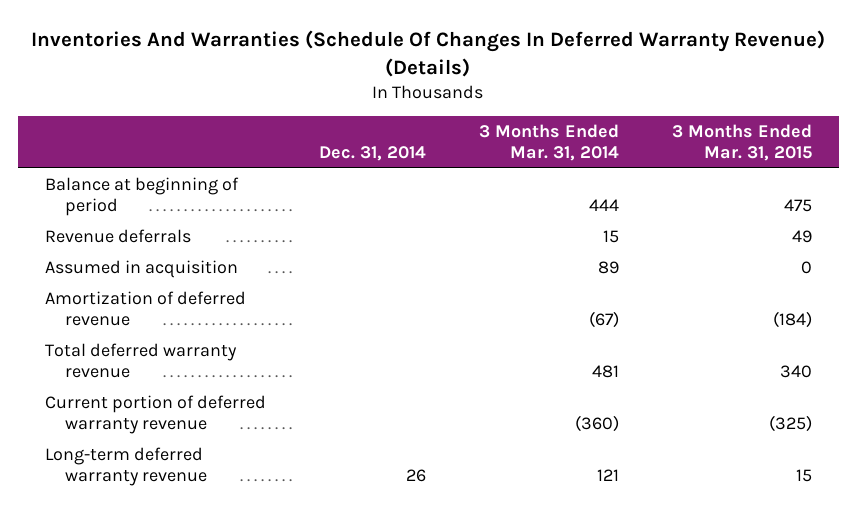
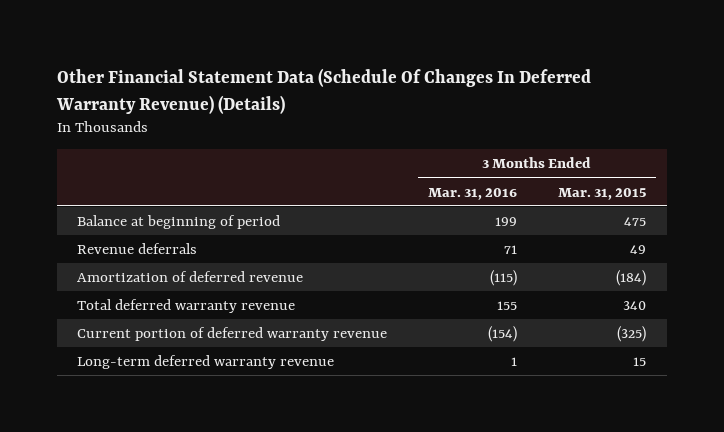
[31,30,826,78] Inventories And Warranties (Schedule Of Changes In Deferred Warranty Revenue) (Details) -> [55,68,591,114] Other Financial Statement Data (Schedule Of Changes In Deferred Warranty Revenue) (Details)
[318,146,426,162] Dec. 31, 2014 -> none
[479,124,620,162] 3 Months Ended Mar. 31, 2014 -> none
none -> [428,187,518,200] Mar. 31, 2016
[44,260,238,279] Assumed in acquisition -> none

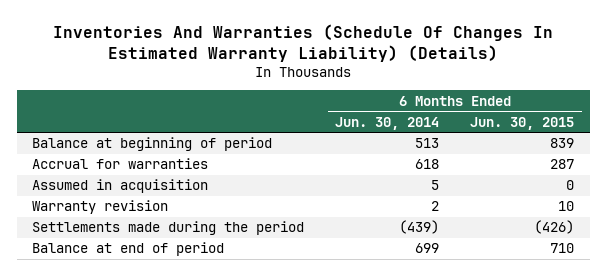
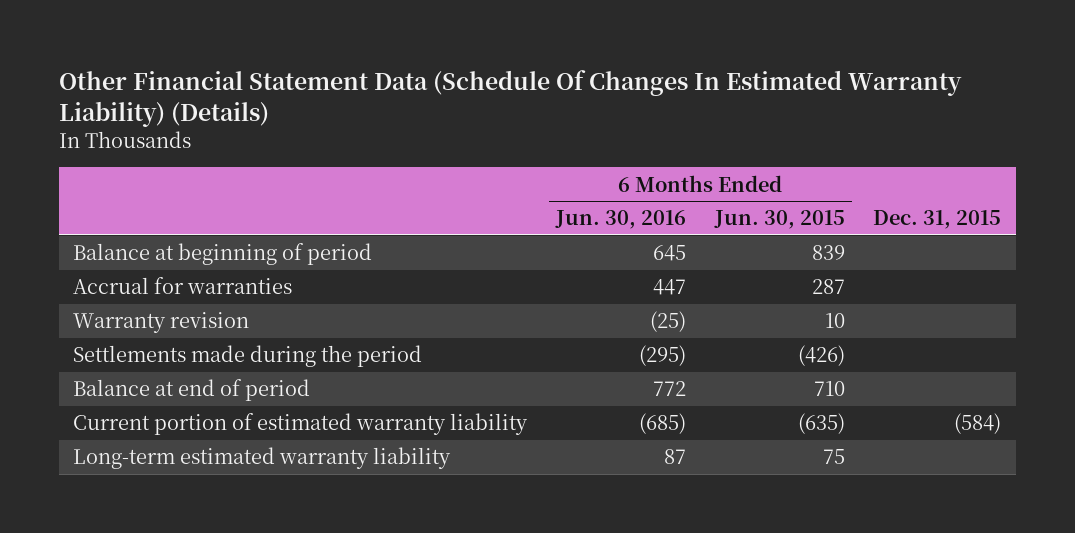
[53,23,554,62] Inventories And Warranties (Schedule Of Changes In Estimated Warranty Liability) (Details) -> [59,69,963,127] Other Financial Statement Data (Schedule Of Changes In Estimated Warranty Liability) (Details)
[335,116,440,130] Jun. 30, 2014 -> none
none -> [555,210,687,230] Jun. 30, 2016
none -> [873,210,1002,230] Dec. 31, 2015
[32,179,209,194] Assumed in acquisition -> none
none -> [73,413,529,436] Current portion of estimated warranty liability
none -> [73,447,452,470] Long-term estimated warranty liability

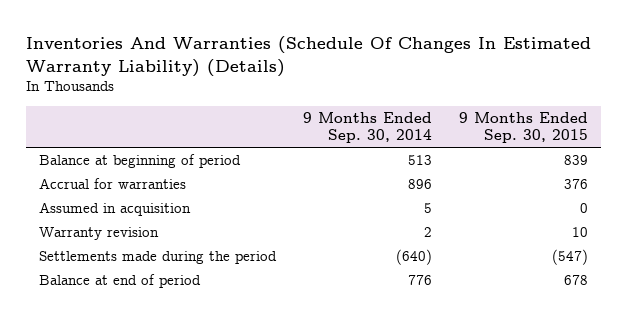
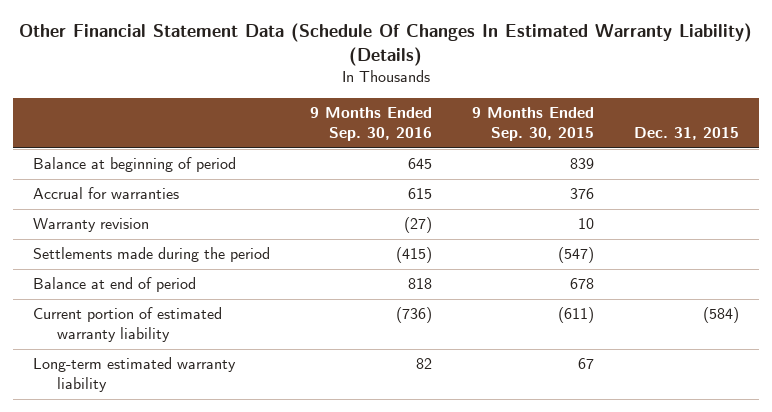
[26,35,592,77] Inventories And Warranties (Schedule Of Changes In Estimated Warranty Liability) (Details) -> [19,23,753,67] Other Financial Statement Data (Schedule Of Changes In Estimated Warranty Liability) (Details)
[303,112,433,144] 9 Months Ended Sep. 30, 2014 -> none
none -> [310,107,433,142] 9 Months Ended Sep. 30, 2016
none -> [633,127,739,141] Dec. 31, 2015
[39,202,192,217] Assumed in acquisition -> none
none -> [33,307,223,343] Current portion of estimated warranty liability
none -> [33,357,237,393] Long-term estimated warranty liability

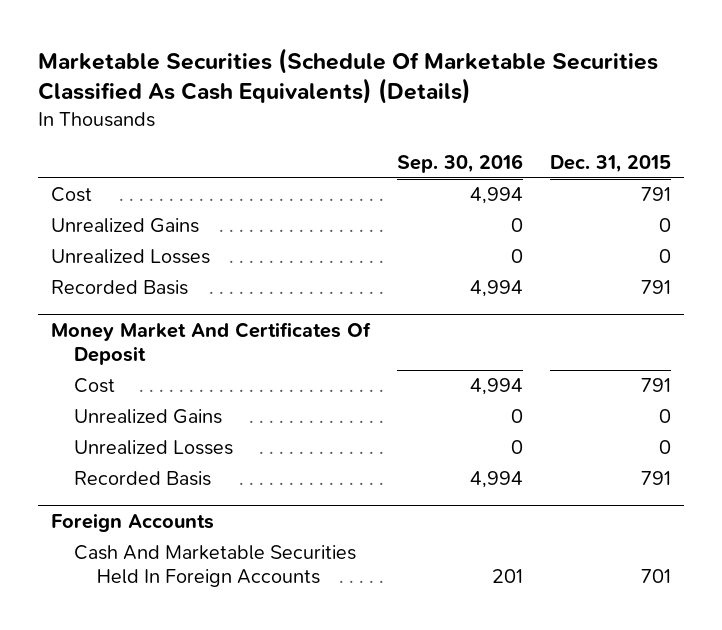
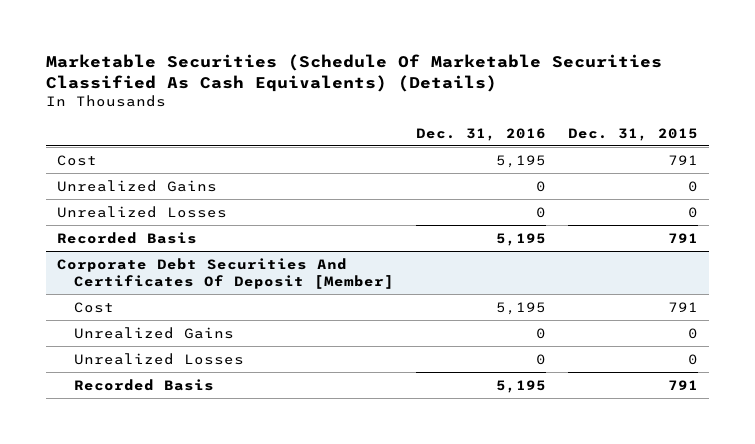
[396,153,523,173] Sep. 30, 2016 -> none
none -> [415,127,546,141] Dec. 31, 2016
[51,322,372,365] Money Market And Certificates Of Deposit -> none
none -> [57,257,394,290] Corporate Debt Securities And Certificates Of Deposit [Member]
[51,513,215,533] Foreign Accounts -> none
[73,545,356,587] Cash And Marketable Securities Held In Foreign Accounts -> none

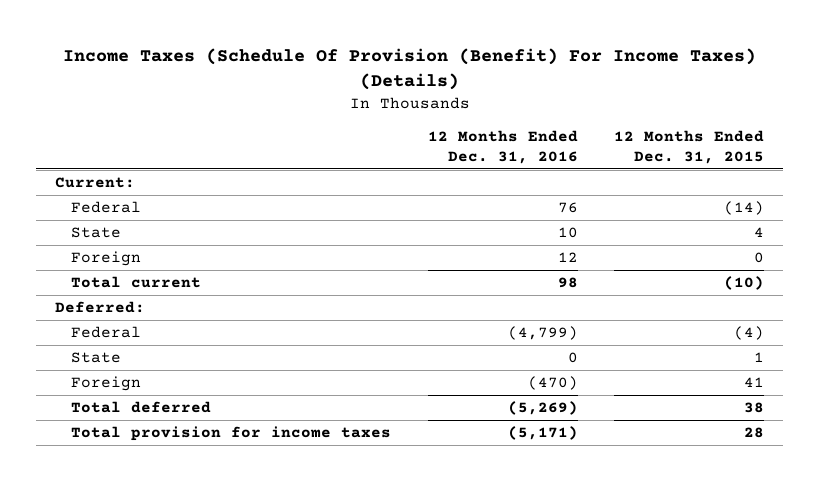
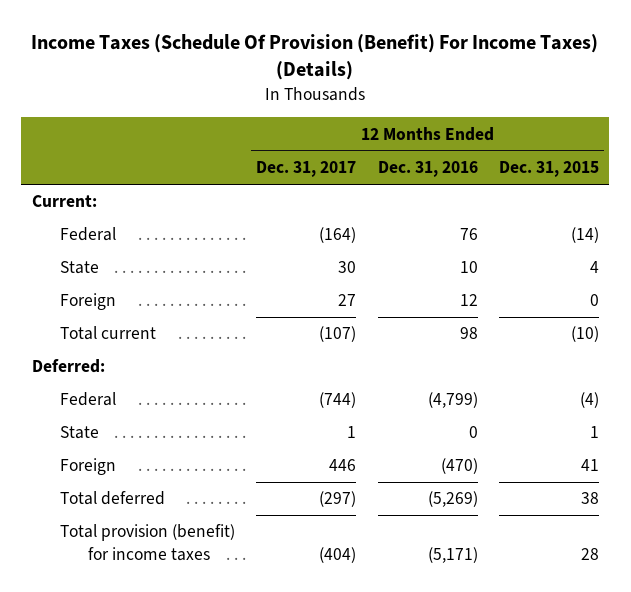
none -> [256,161,357,178] Dec. 31, 2017
[70,426,391,442] Total provision for income taxes -> [59,524,235,561] Total provision (benefit) for income taxes

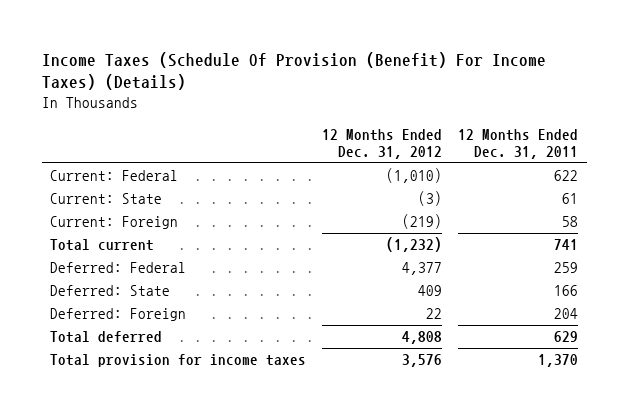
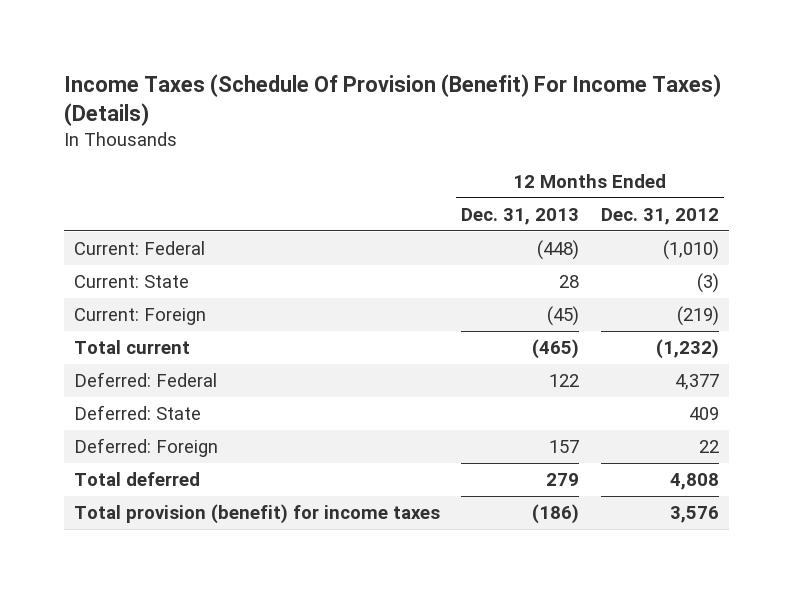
[458,128,579,160] 12 Months Ended Dec. 31, 2011 -> none
none -> [461,207,580,225] Dec. 31, 2013
[49,354,306,368] Total provision for income taxes -> [74,504,441,525] Total provision (benefit) for income taxes

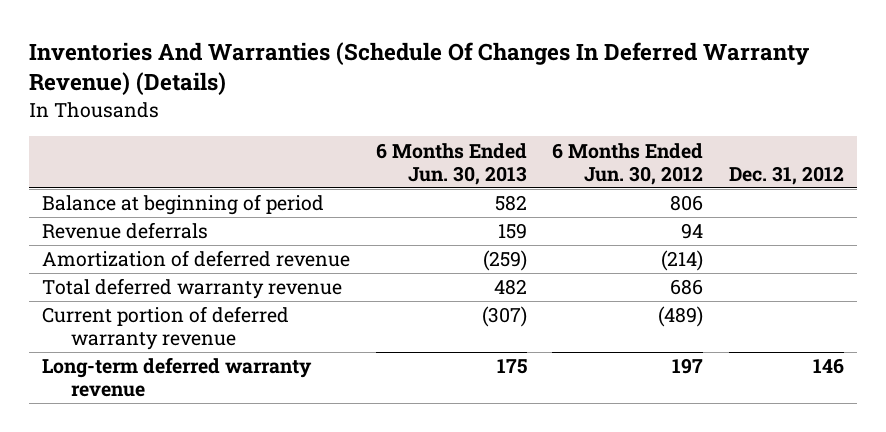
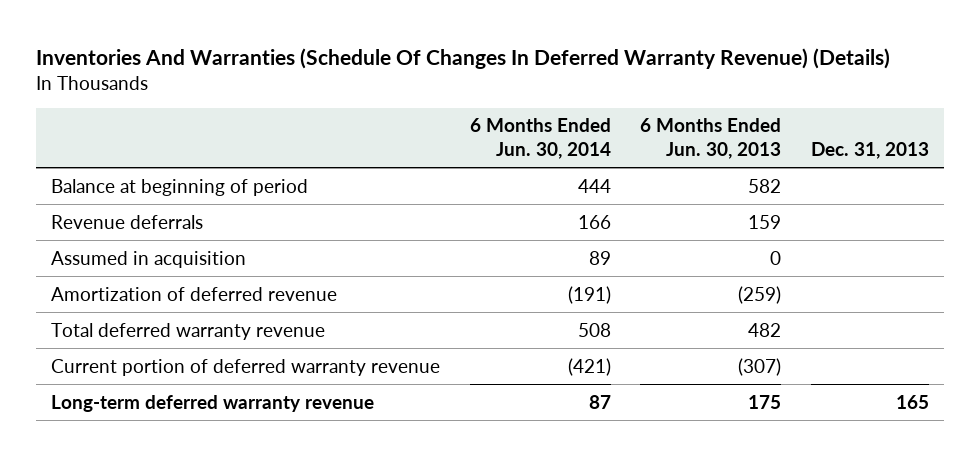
[552,142,704,185] 6 Months Ended Jun. 30, 2012 -> none
[728,165,844,185] Dec. 31, 2012 -> none
none -> [469,118,611,160] 6 Months Ended Jun. 30, 2014
none -> [811,142,930,160] Dec. 31, 2013
none -> [50,250,246,268] Assumed in acquisition

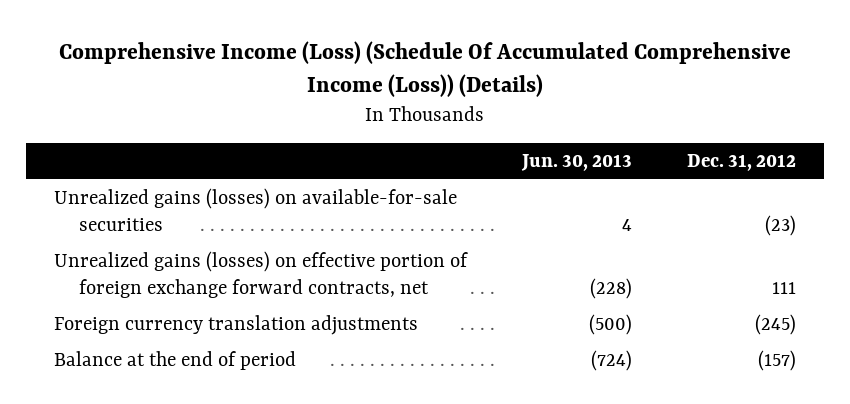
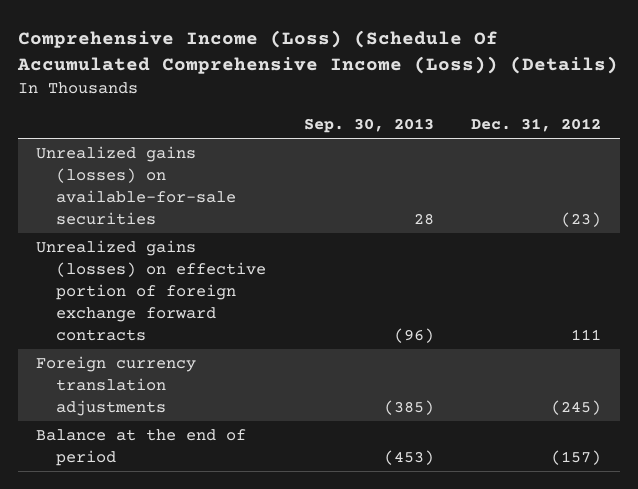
[521,153,633,171] Jun. 30, 2013 -> none
none -> [303,118,434,134] Sep. 30, 2013
[53,251,468,298] Unrealized gains (losses) on effective portion of foreign exchange forward contracts, net -> [36,240,267,341] Unrealized gains (losses) on effective portion of foreign exchange forward contracts

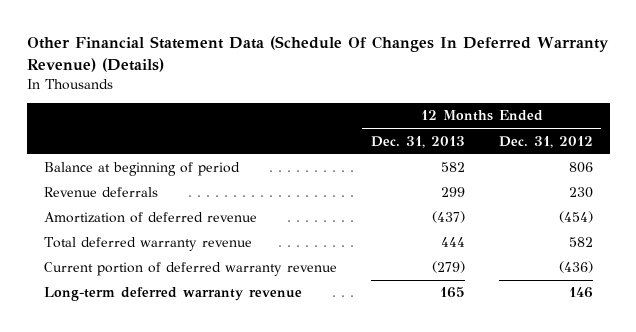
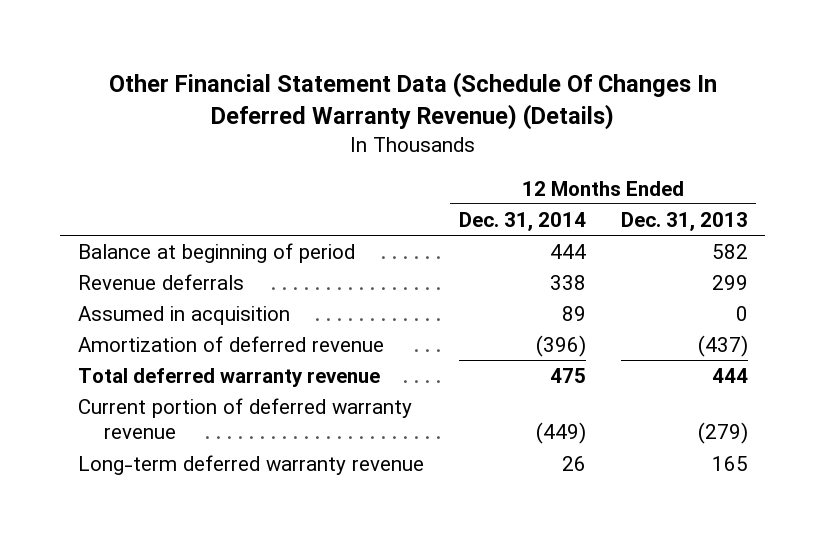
[498,135,593,148] Dec. 31, 2012 -> none
none -> [458,211,586,231] Dec. 31, 2014
none -> [77,305,290,325] Assumed in acquisition

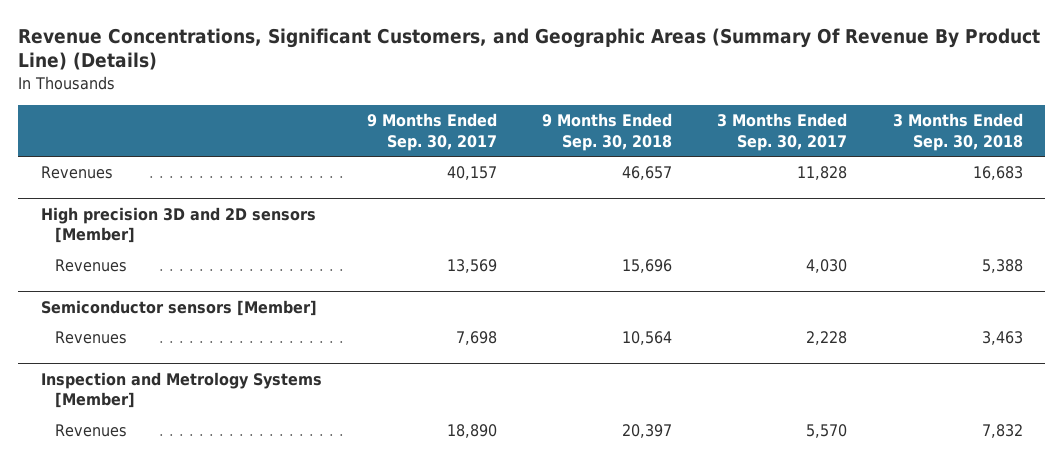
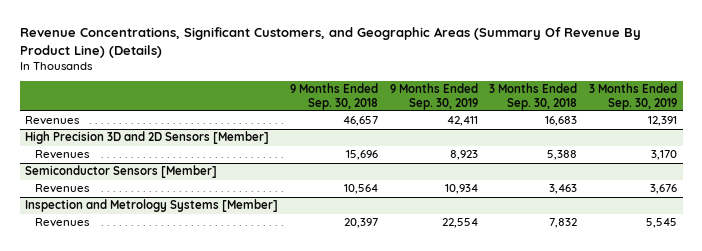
[366,113,497,151] 9 Months Ended Sep. 30, 2017 -> none
[717,113,848,151] 3 Months Ended Sep. 30, 2017 -> none
none -> [389,83,478,110] 9 Months Ended Sep. 30, 2019
none -> [589,83,678,110] 3 Months Ended Sep. 30, 2019
[40,206,316,243] High precision 3D and 2D sensors [Member] -> [25,131,270,145] High Precision 3D and 2D Sensors [Member]
[40,299,317,316] Semiconductor sensors [Member] -> [25,165,218,179] Semiconductor Sensors [Member]

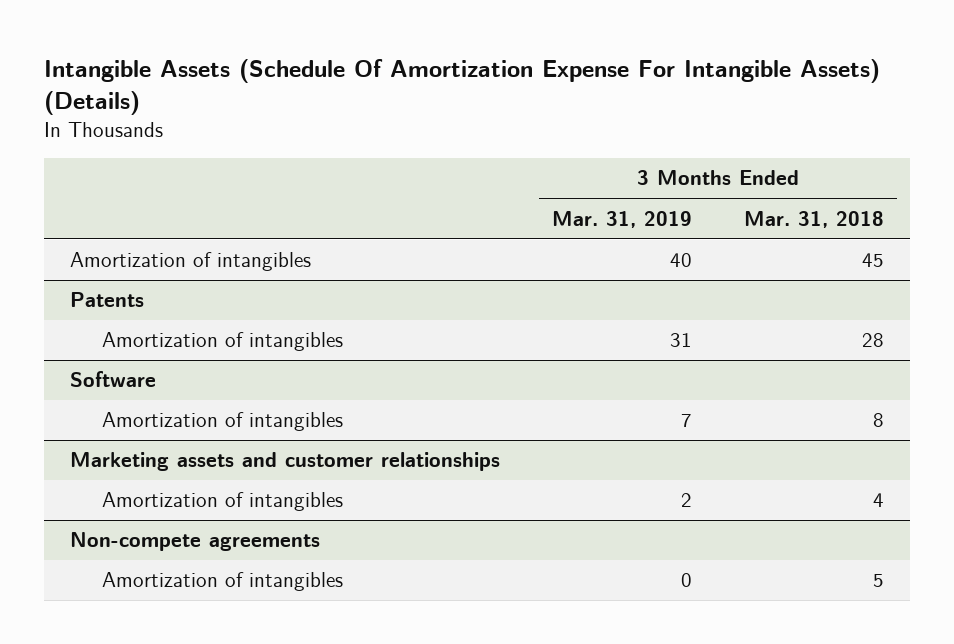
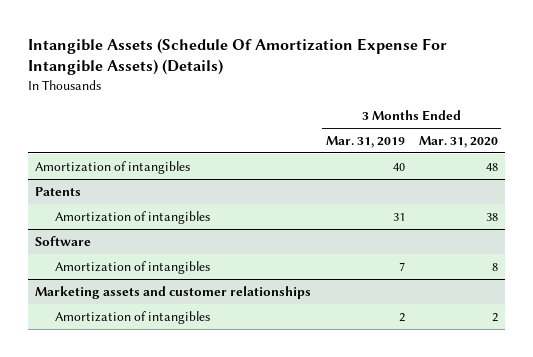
[743,210,884,228] Mar. 31, 2018 -> none
none -> [418,135,498,148] Mar. 31, 2020
[70,532,321,552] Non-compete agreements -> none
[102,572,344,592] Amortization of intangibles -> none

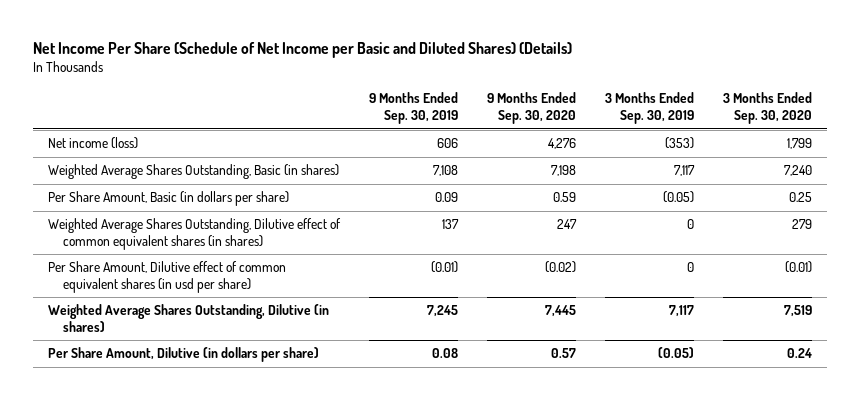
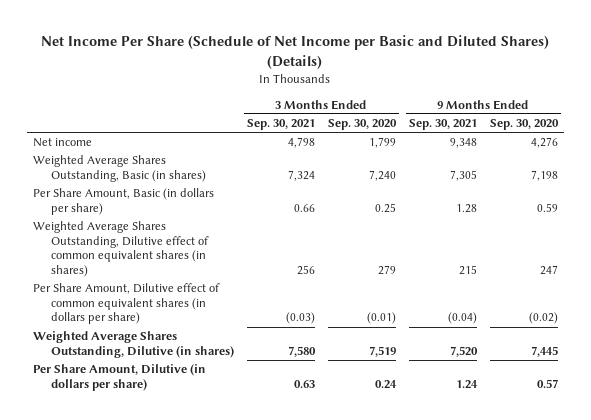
[368,92,458,125] 9 Months Ended Sep. 30, 2019 -> none
[604,92,694,125] 3 Months Ended Sep. 30, 2019 -> none
none -> [247,119,316,131] Sep. 30, 2021
none -> [408,119,477,131] Sep. 30, 2021
[47,137,138,150] Net income (loss) -> [32,138,92,148] Net income
[47,261,286,293] Per Share Amount, Dilutive effect of common equivalent shares (in usd per share) -> [32,283,220,325] Per Share Amount, Dilutive effect of common equivalent shares (in dollars per share)

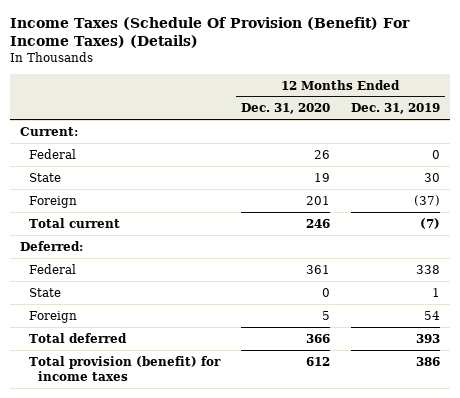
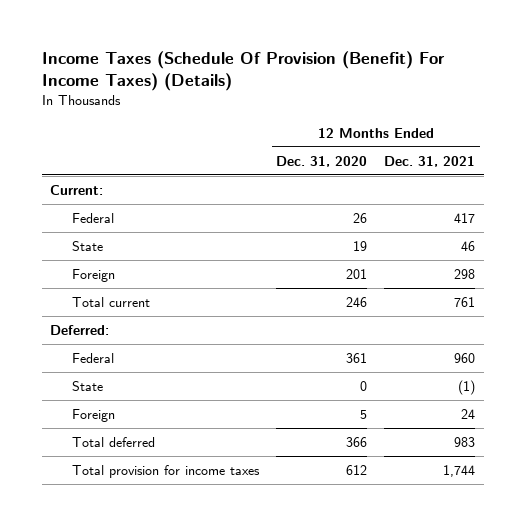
[350,103,440,115] Dec. 31, 2019 -> none
none -> [384,155,476,167] Dec. 31, 2021
[29,355,222,381] Total provision (benefit) for income taxes -> [72,464,261,478] Total provision for income taxes

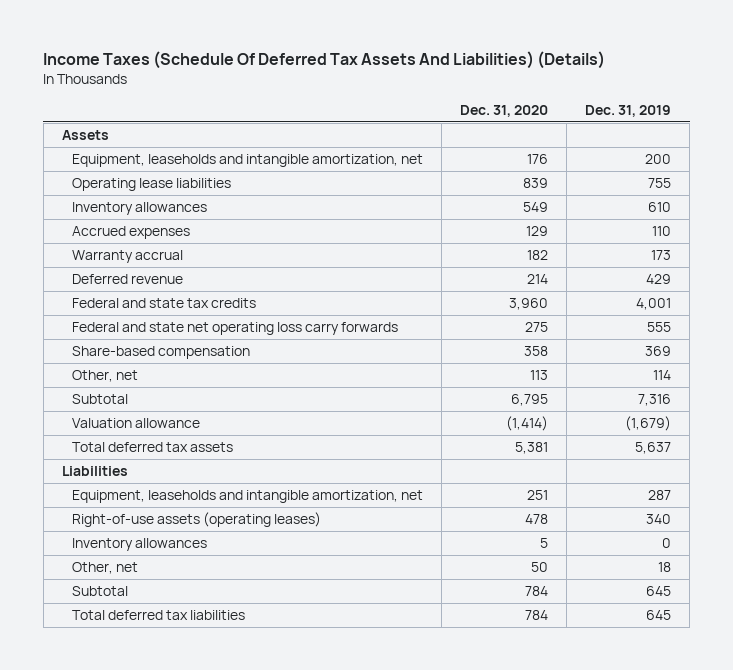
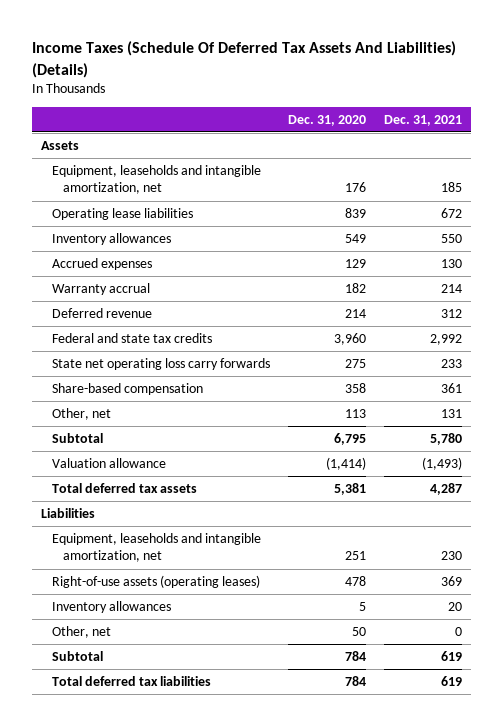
[585,104,672,117] Dec. 31, 2019 -> none
none -> [384,114,463,126] Dec. 31, 2021
[72,321,399,335] Federal and state net operating loss carry forwards -> [52,358,271,371] State net operating loss carry forwards

